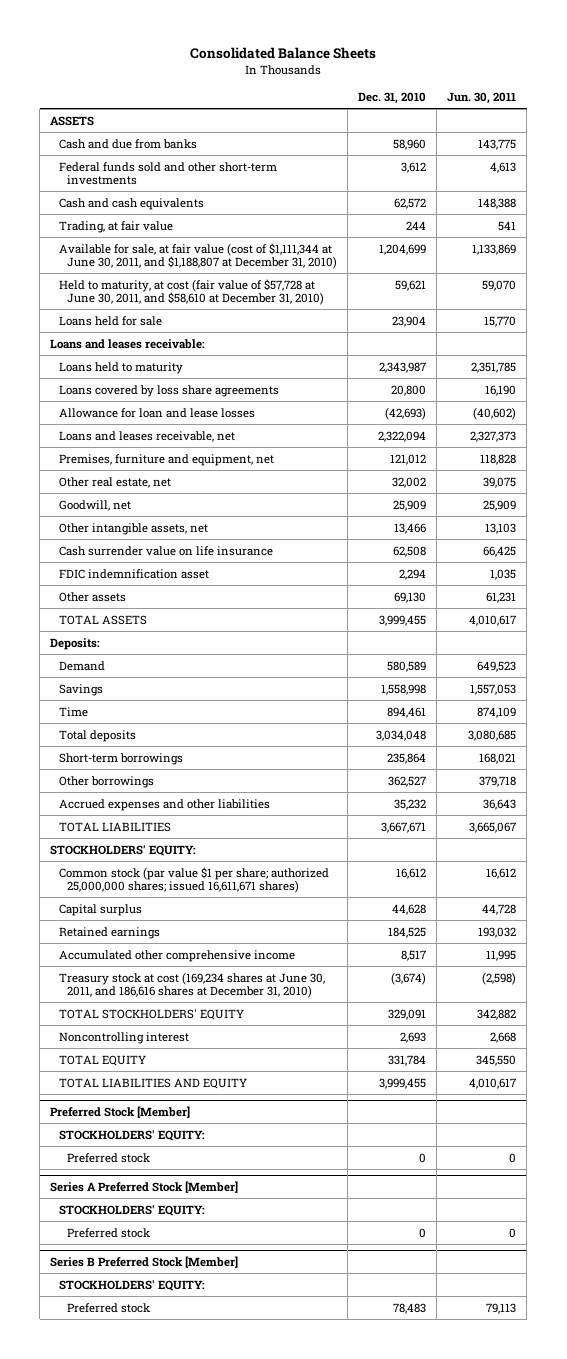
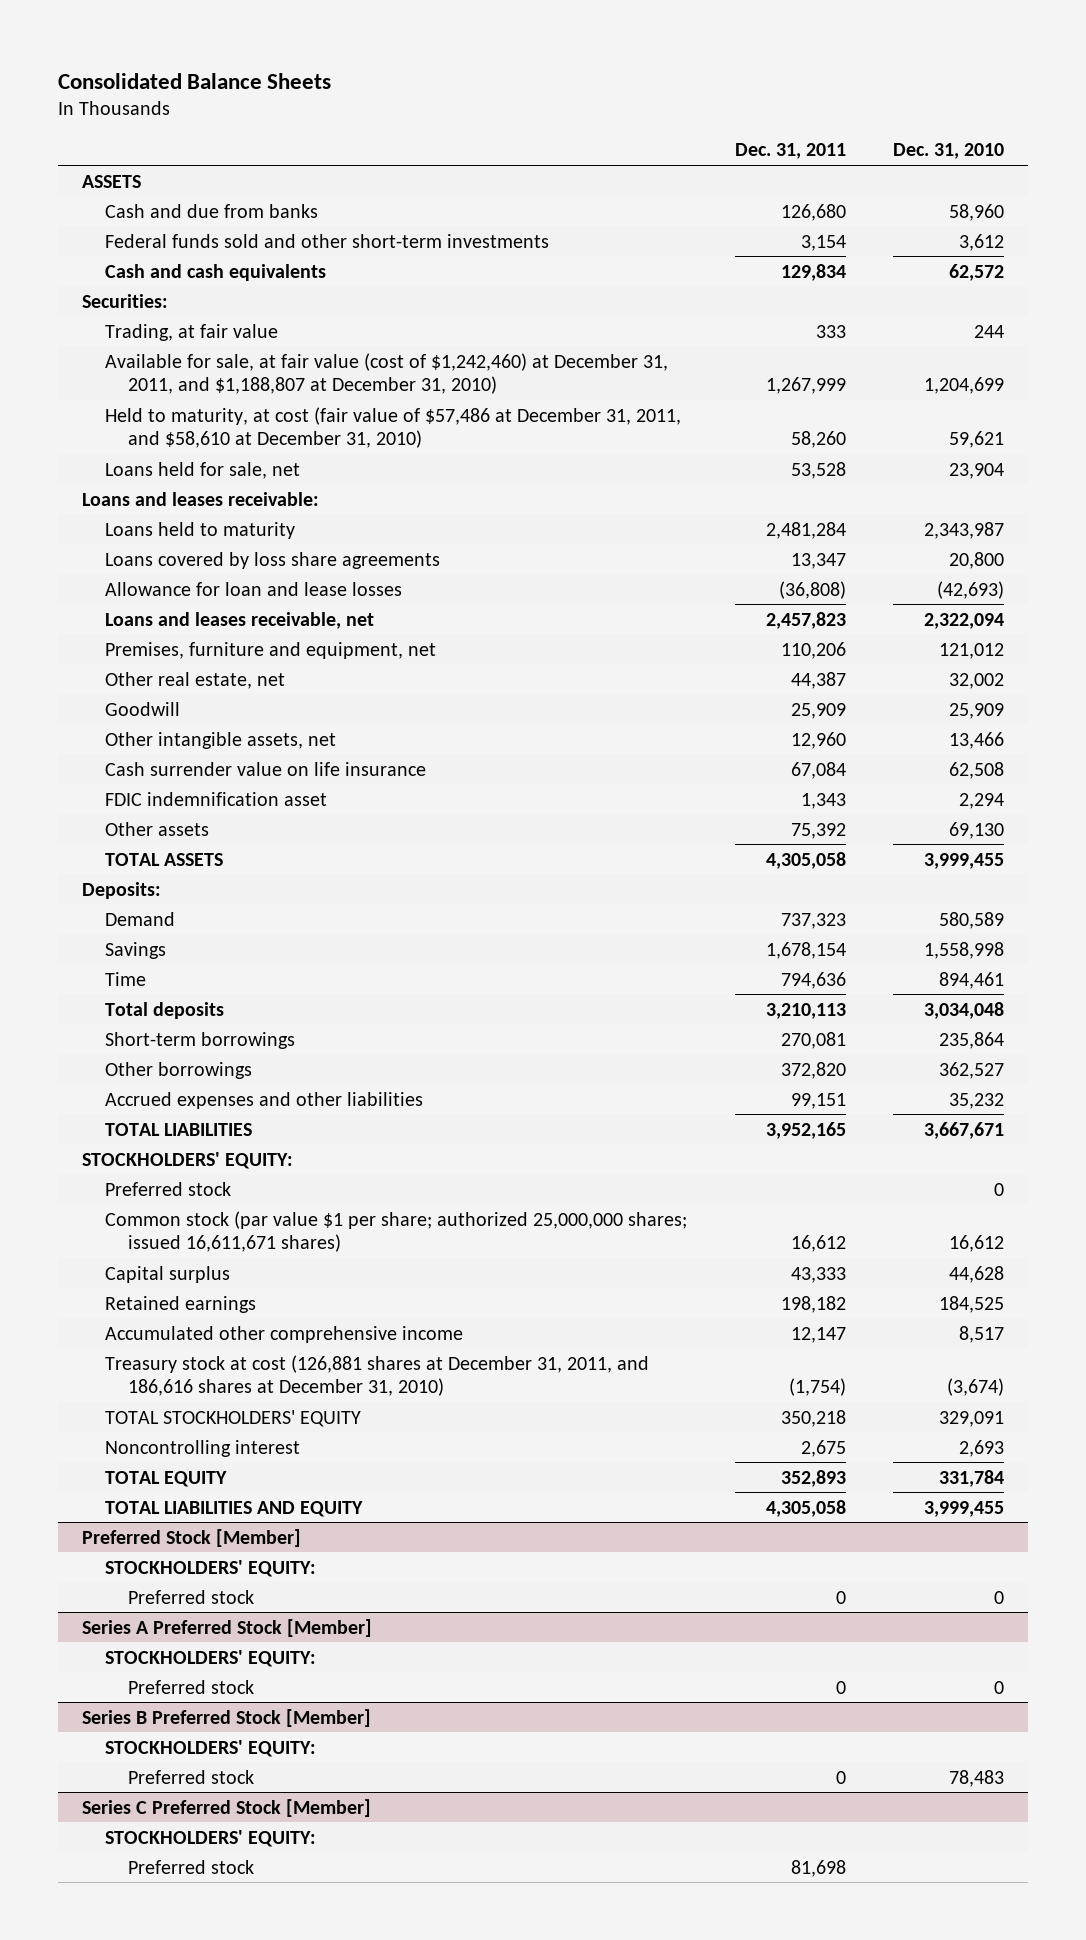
[447,92,517,105] Jun. 30, 2011 -> none
none -> [734,143,846,160] Dec. 31, 2011
none -> [81,293,168,308] Securities:
[58,242,338,270] Available for sale, at fair value (cost of $1,111,344 at June 30, 2011, and $1,188,807 at December 31, 2010) -> [105,352,669,395] Available for sale, at fair value (cost of $1,242,460) at December 31, 2011, and $1,188,807 at December 31, 2010)
[58,278,325,306] Held to maturity, at cost (fair value of $57,728 at June 30, 2011, and $58,610 at December 31, 2010) -> [105,406,682,449] Held to maturity, at cost (fair value of $57,486 at December 31, 2011, and $58,610 at December 31, 2010)
[58,315,162,326] Loans held for sale -> [105,461,301,479] Loans held for sale, net
[58,499,131,511] Goodwill, net -> [105,701,181,716] Goodwill
none -> [105,1181,232,1196] Preferred stock
[58,971,325,999] Treasury stock at cost (169,234 shares at June 30, 2011, and 186,616 shares at December 31, 2010) -> [105,1354,650,1397] Treasury stock at cost (126,881 shares at December 31, 2011, and 186,616 shares at December 31, 2010)
none -> [81,1798,371,1817] Series C Preferred Stock [Member]
none -> [105,1829,317,1847] STOCKHOLDERS' EQUITY:
none -> [128,1859,255,1874] Preferred stock

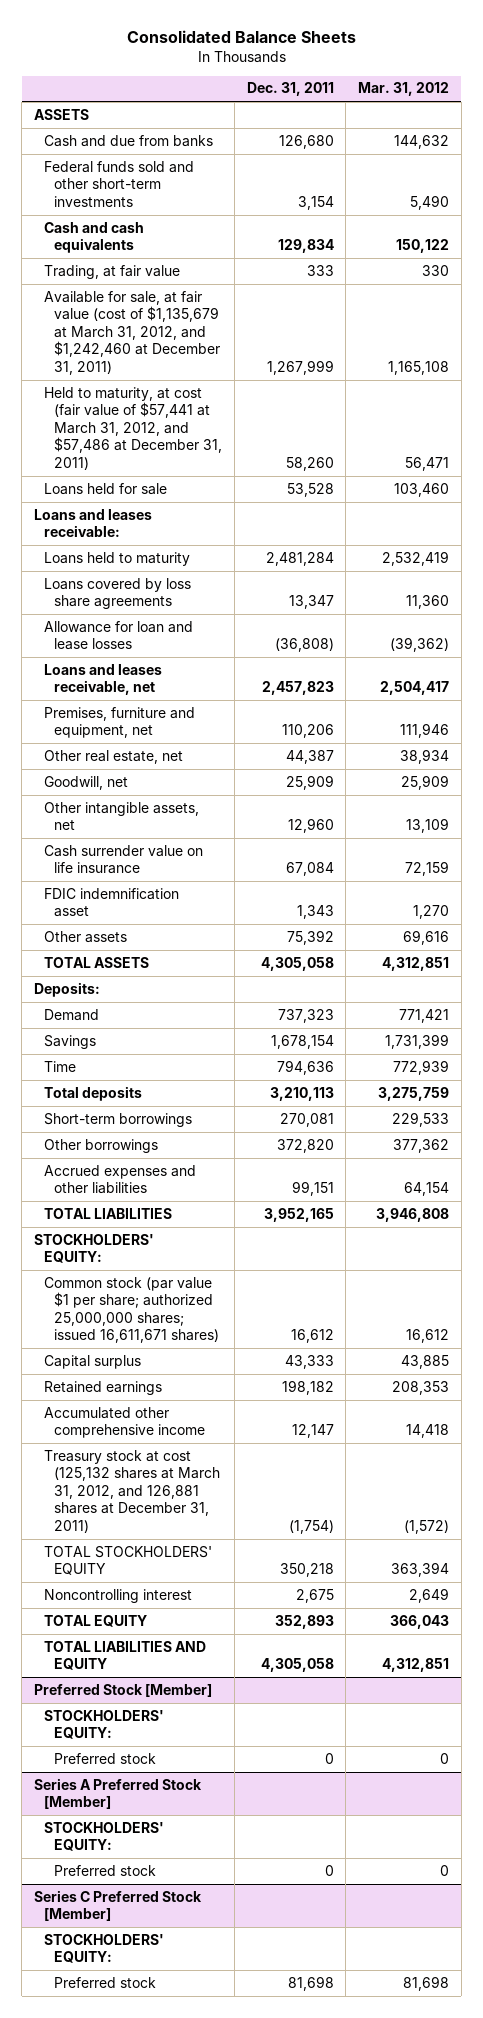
[893,143,1005,160] Dec. 31, 2010 -> none
none -> [358,82,450,97] Mar. 31, 2012
[81,293,168,308] Securities: -> none
[105,352,669,395] Available for sale, at fair value (cost of $1,242,460) at December 31, 2011, and $1,188,807 at December 31, 2010) -> [43,290,221,375] Available for sale, at fair value (cost of $1,135,679 at March 31, 2012, and $1,242,460 at December 31, 2011)
[105,406,682,449] Held to maturity, at cost (fair value of $57,486 at December 31, 2011, and $58,610 at December 31, 2010) -> [43,386,223,470] Held to maturity, at cost (fair value of $57,441 at March 31, 2012, and $57,486 at December 31, 2011)
[105,461,301,479] Loans held for sale, net -> [43,482,167,495] Loans held for sale
[105,701,181,716] Goodwill -> [43,775,128,790] Goodwill, net
[105,1181,232,1196] Preferred stock -> none
[105,1354,650,1397] Treasury stock at cost (126,881 shares at December 31, 2011, and 186,616 shares at December 31, 2010) -> [43,1449,221,1533] Treasury stock at cost (125,132 shares at March 31, 2012, and 126,881 shares at December 31, 2011)
[81,1708,371,1727] Series B Preferred Stock [Member] -> none
[105,1739,317,1757] STOCKHOLDERS' EQUITY: -> none
[128,1769,255,1784] Preferred stock -> none

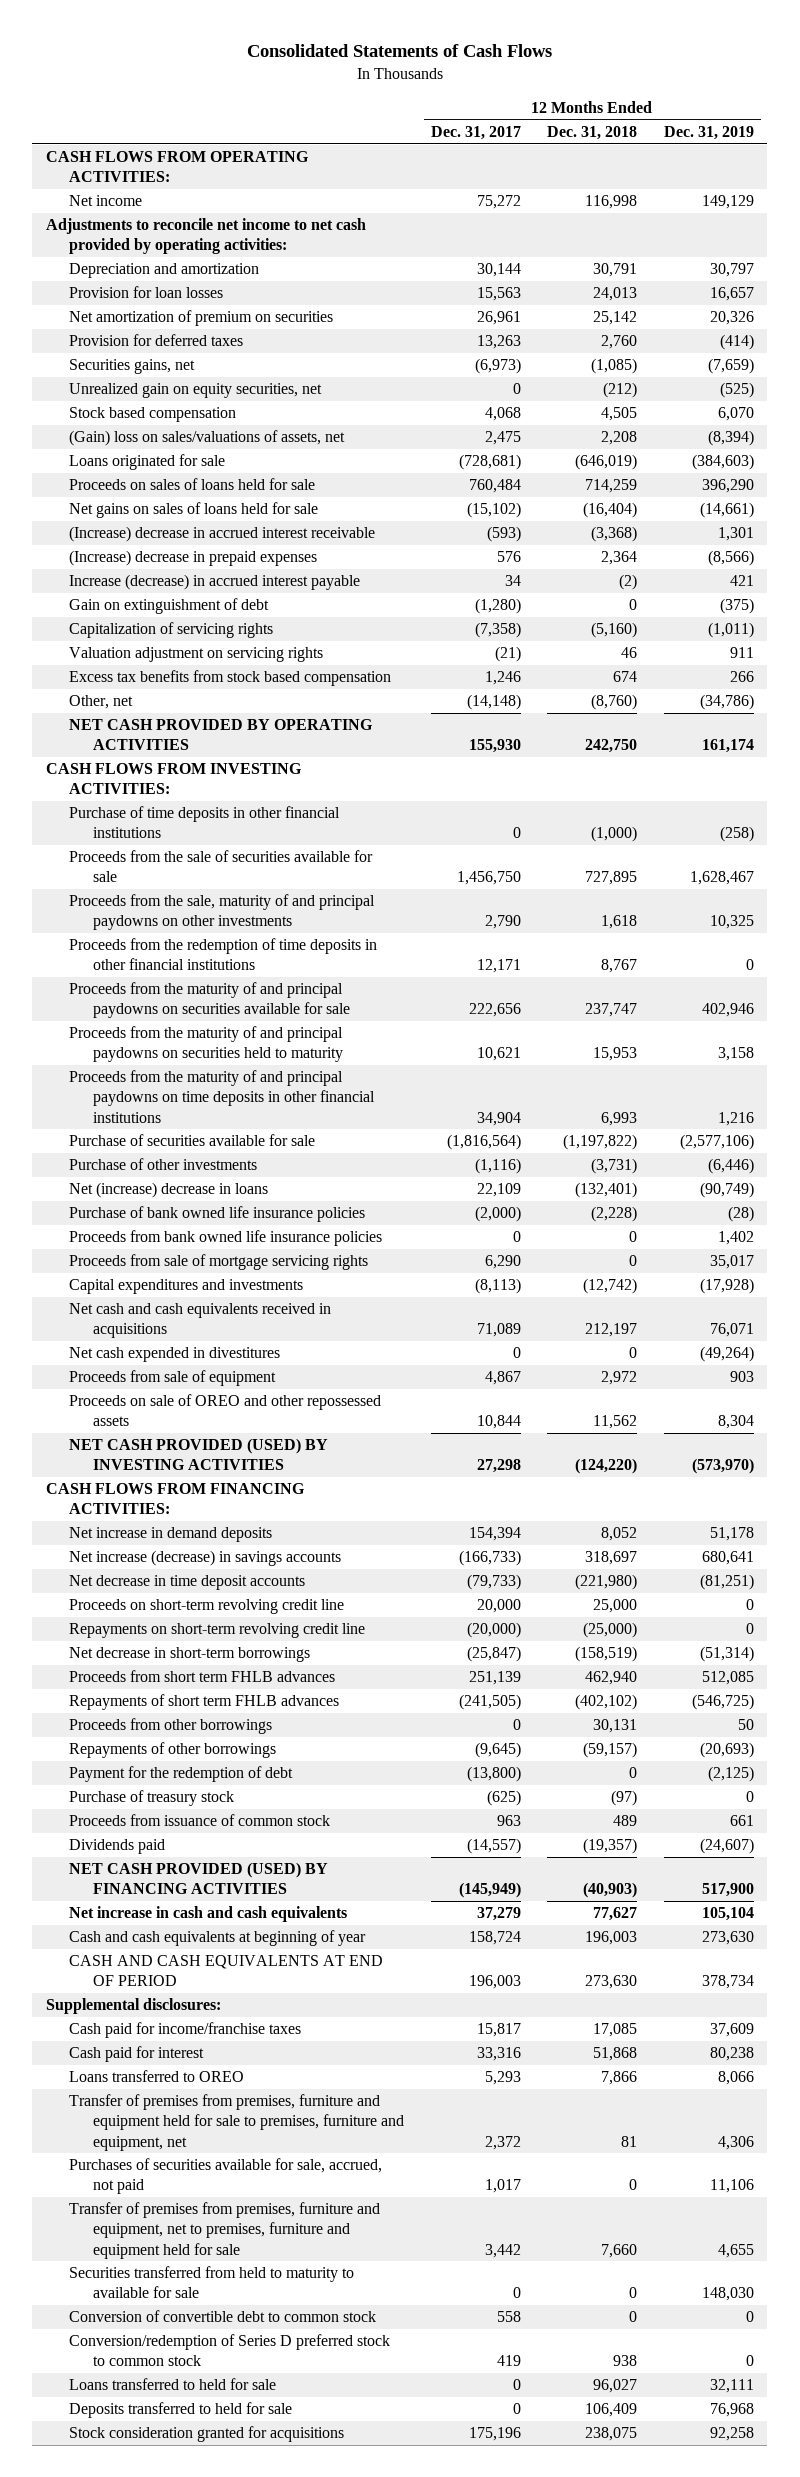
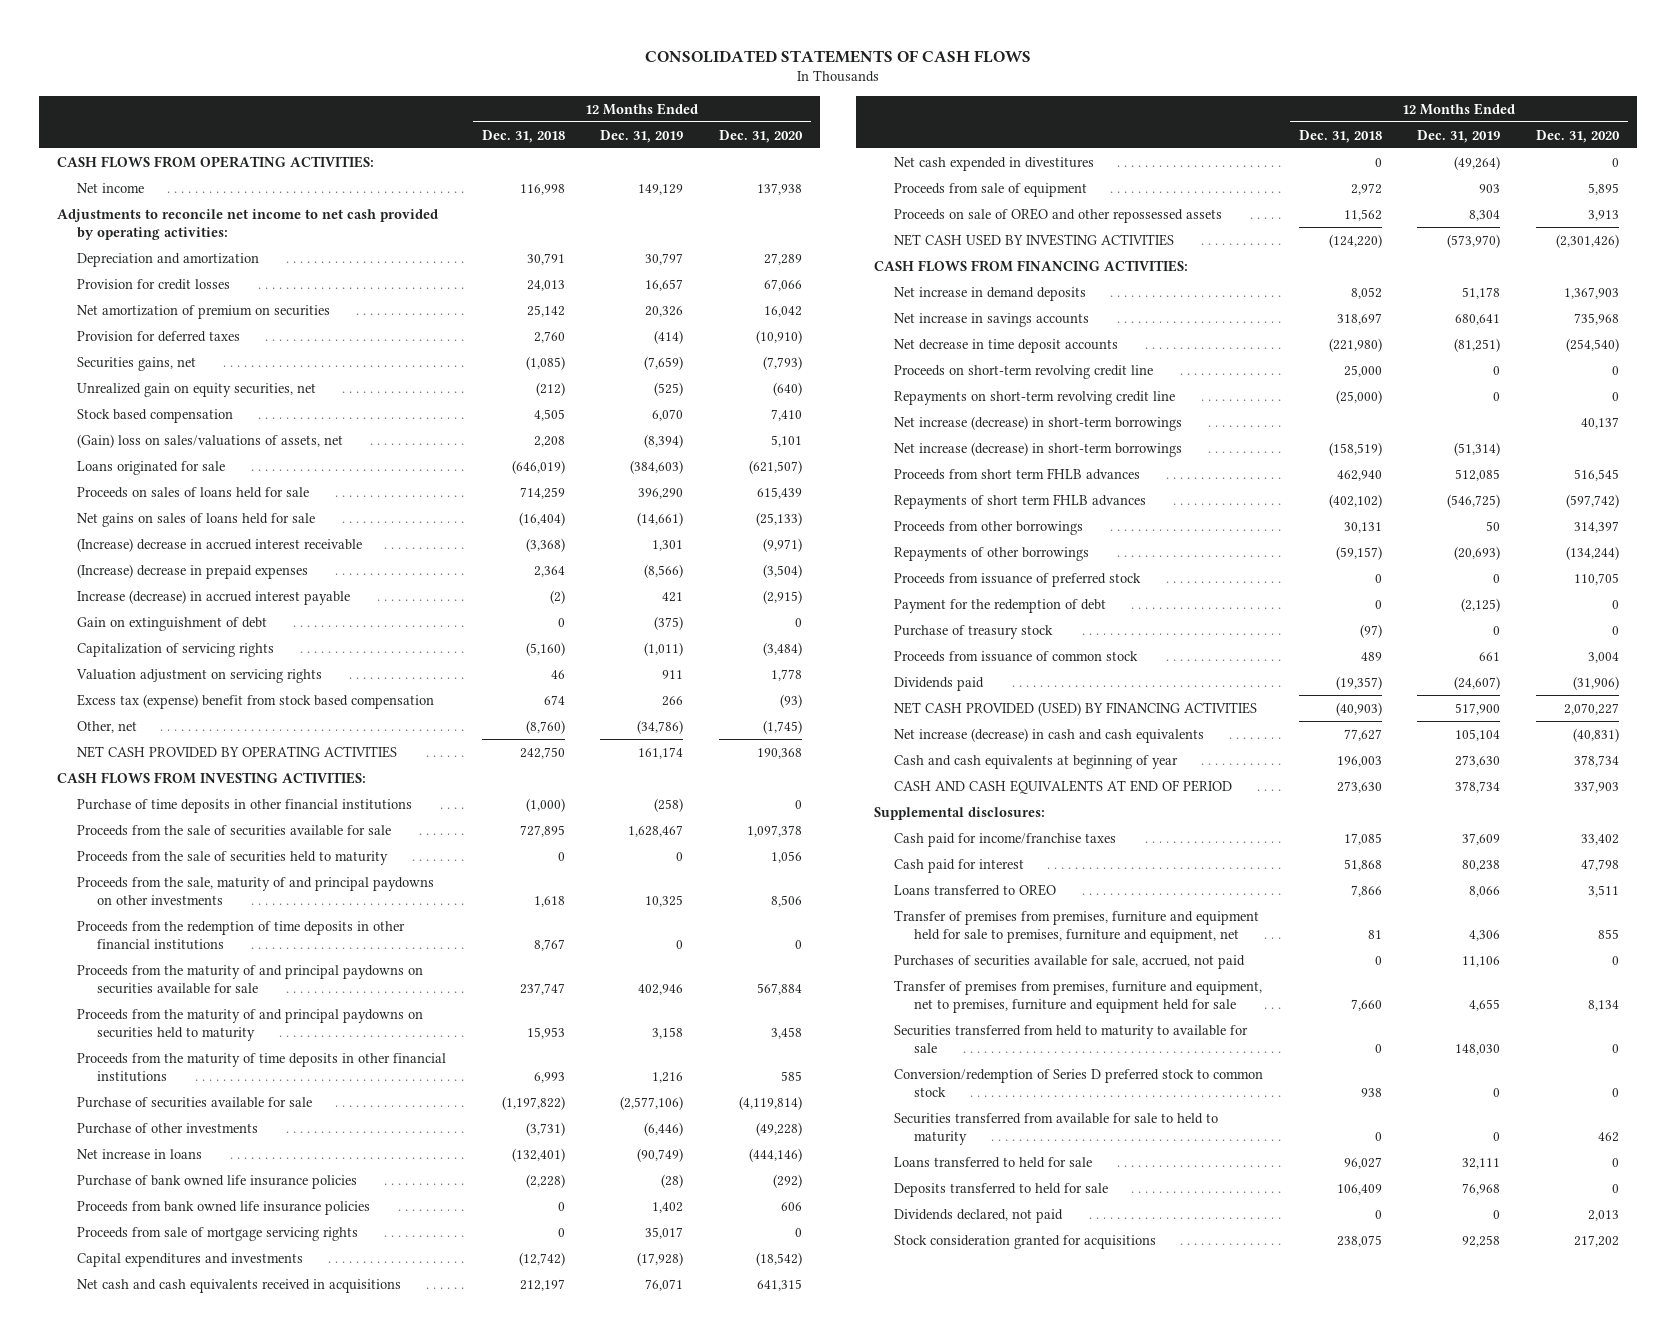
[246,44,552,58] Consolidated Statements of Cash Flows -> [645,49,1032,63] CONSOLIDATED STATEMENTS OF CASH FLOWS
[430,126,521,141] Dec. 31, 2017 -> none
none -> [719,129,804,143] Dec. 31, 2020
[69,286,224,299] Provision for loan losses -> [76,278,230,290] Provision for credit losses
[69,670,392,687] Excess tax benefits from stock based compensation -> [76,693,434,709] Excess tax (expense) benefit from stock based compensation
none -> [76,850,388,865] Proceeds from the sale of securities held to maturity
[69,1070,376,1123] Proceeds from the maturity of and principal paydowns on time deposits in other financial institutions -> [76,1052,446,1083] Proceeds from the maturity of time deposits in other financial institutions
[69,1182,269,1199] Net (increase) decrease in loans -> [76,1148,202,1159] Net increase in loans
[69,1438,329,1471] NET CASH PROVIDED (USED) BY INVESTING ACTIVITIES -> [894,233,1175,246] NET CASH USED BY INVESTING ACTIVITIES
[69,1550,342,1567] Net increase (decrease) in savings accounts -> [894,312,1090,327] Net increase in savings accounts
none -> [894,415,1183,431] Net increase (decrease) in short-term borrowings
[69,1647,311,1663] Net decrease in short-term borrowings -> [894,441,1183,457] Net increase (decrease) in short-term borrowings
none -> [894,572,1142,587] Proceeds from issuance of preferred stock
[69,1906,348,1923] Net increase in cash and cash equivalents -> [894,727,1205,743] Net increase (decrease) in cash and cash equivalents
[69,2310,377,2323] Conversion of convertible debt to common stock -> none
none -> [894,1112,1219,1146] Securities transferred from available for sale to held to maturity
none -> [894,1208,1064,1223] Dividends declared, not paid

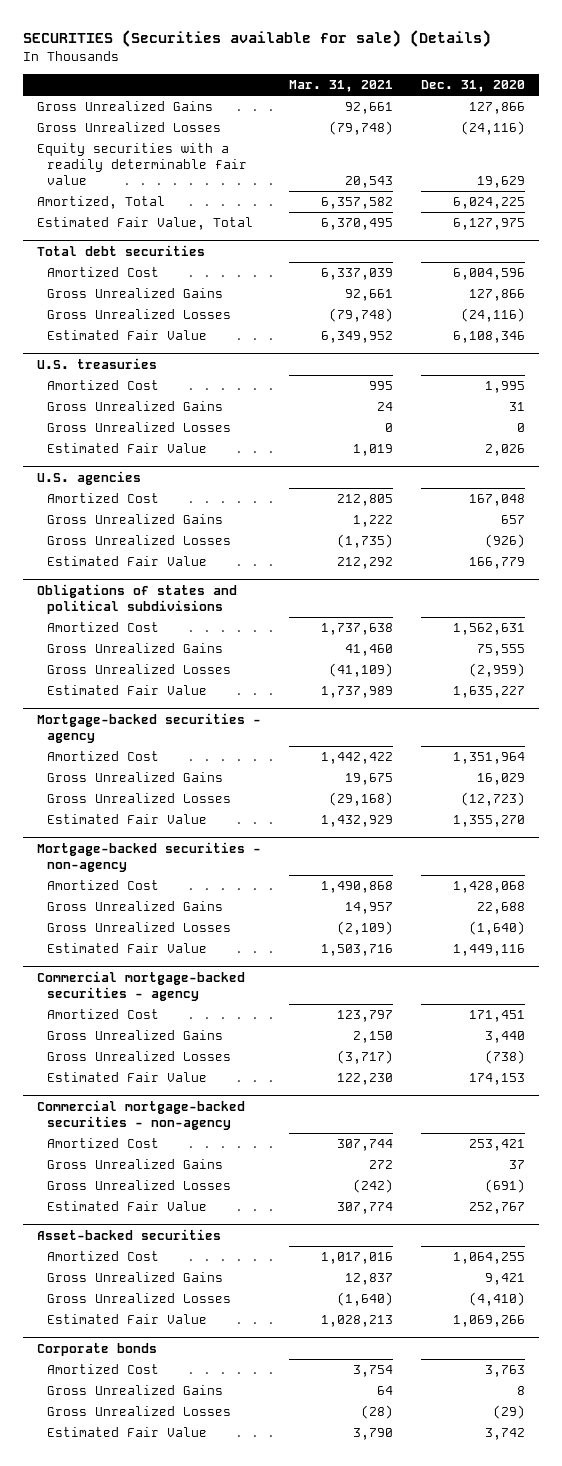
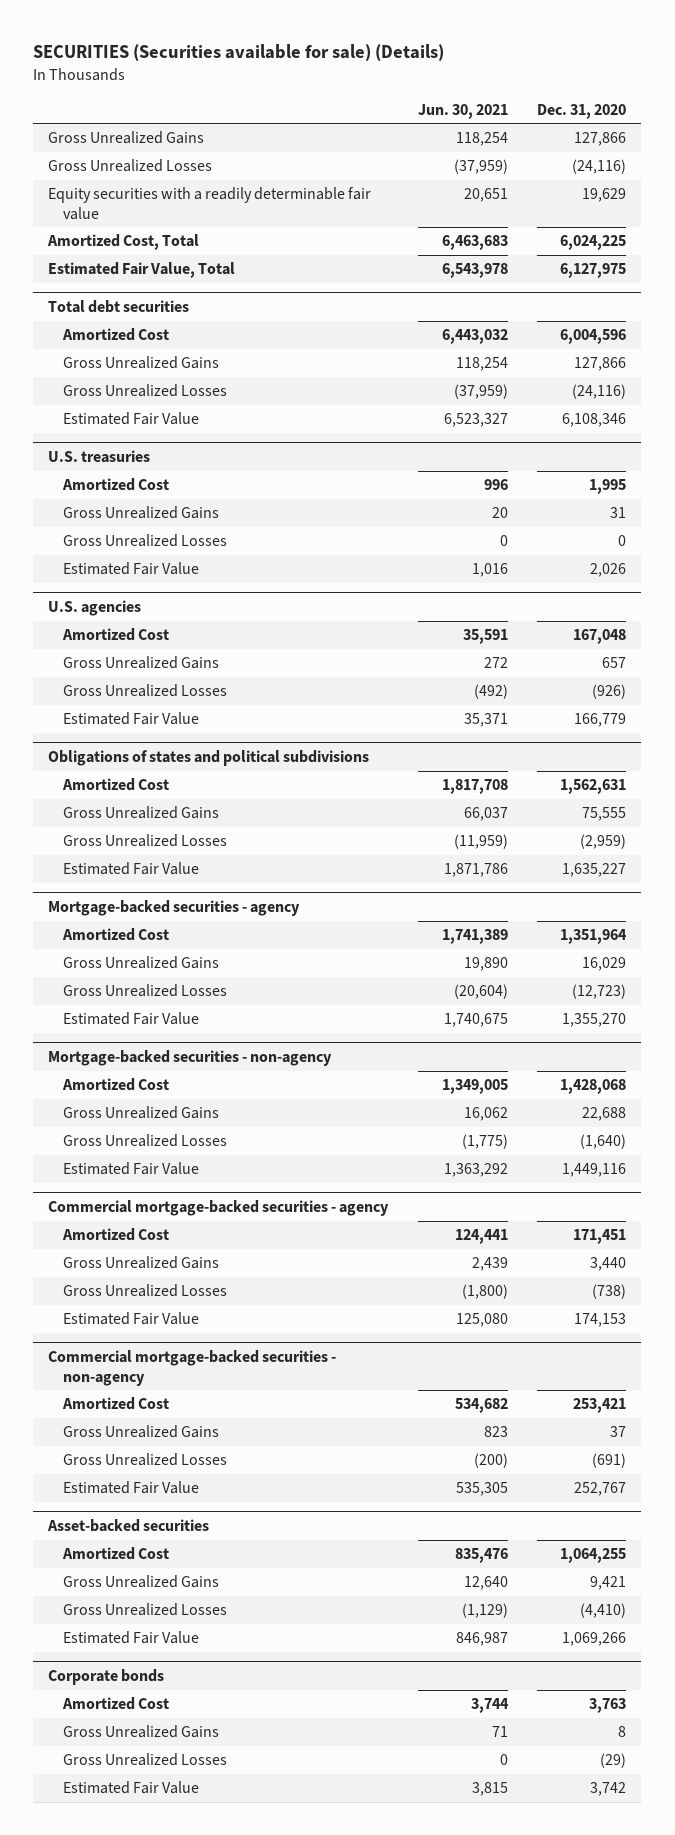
[288,80,393,93] Mar. 31, 2021 -> none
none -> [417,103,508,119] Jun. 30, 2021
[36,196,165,210] Amortized, Total -> [47,234,200,251] Amortized Cost, Total

